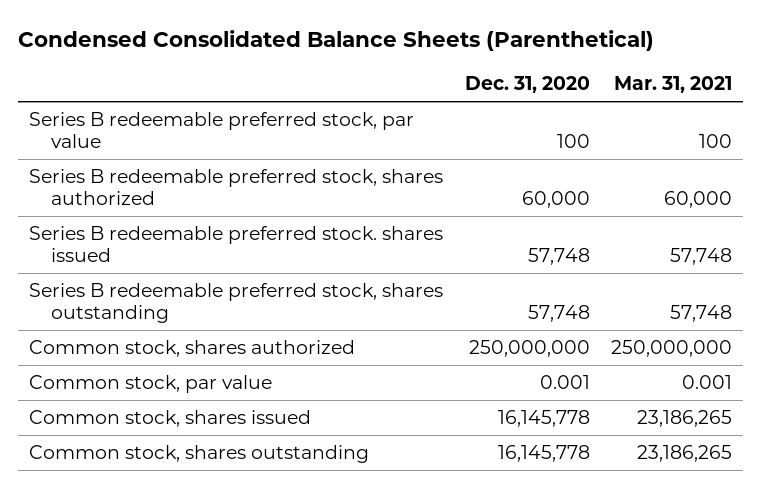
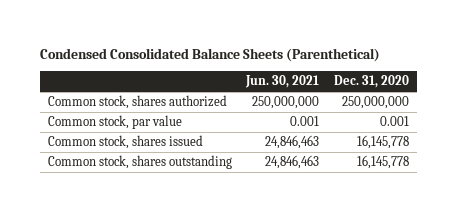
[614,76,733,94] Mar. 31, 2021 -> none
none -> [245,75,320,89] Jun. 30, 2021
[29,112,415,149] Series B redeemable preferred stock, par value -> none
[29,169,444,206] Series B redeemable preferred stock, shares authorized -> none
[29,226,444,263] Series B redeemable preferred stock. shares issued -> none
[29,283,444,324] Series B redeemable preferred stock, shares outstanding -> none

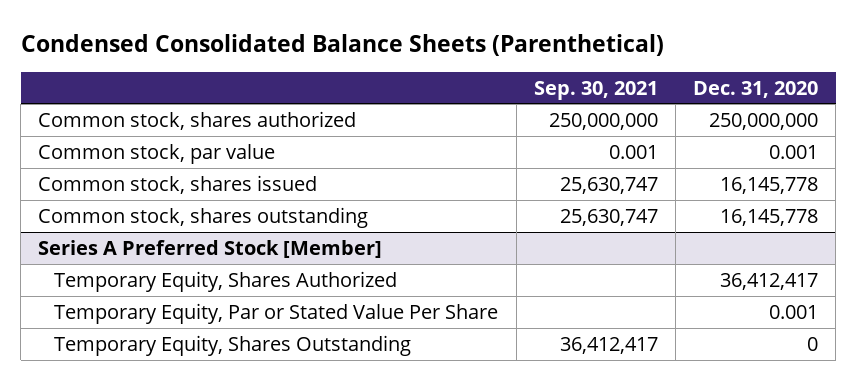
[245,75,320,89] Jun. 30, 2021 -> none
none -> [533,80,658,100] Sep. 30, 2021
none -> [38,239,383,258] Series A Preferred Stock [Member]
none -> [54,270,398,292] Temporary Equity, Shares Authorized
none -> [54,302,499,324] Temporary Equity, Par or Stated Value Per Share
none -> [54,334,412,356] Temporary Equity, Shares Outstanding

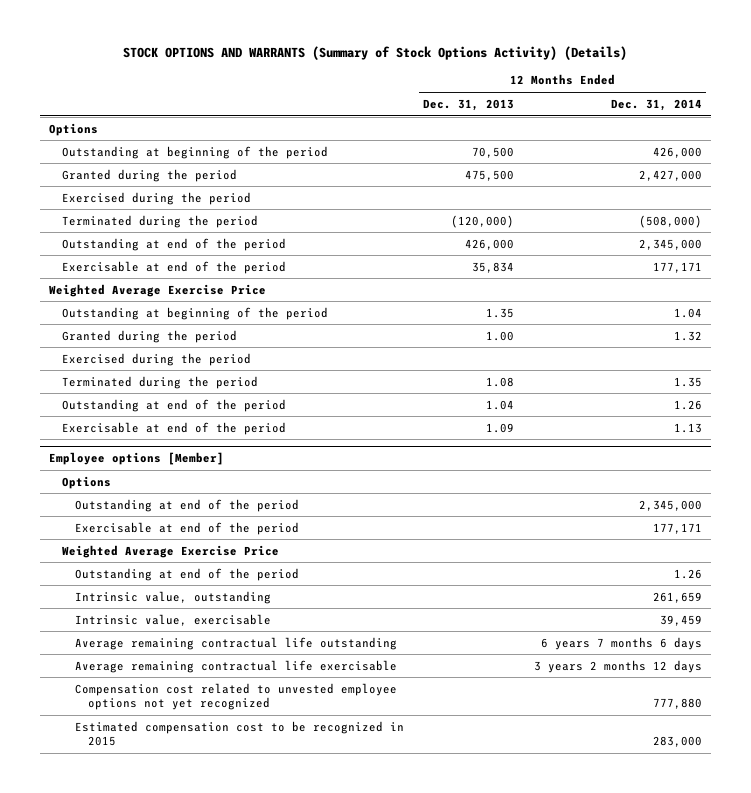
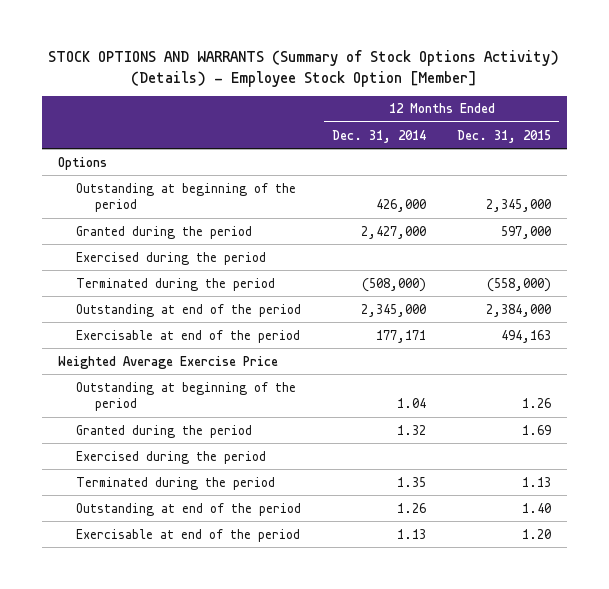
[123,46,628,61] STOCK OPTIONS AND WARRANTS (Summary of Stock Options Activity) (Details) -> [48,50,560,87] STOCK OPTIONS AND WARRANTS (Summary of Stock Options Activity) (Details) - Employee Stock Option [Member]
[423,98,515,111] Dec. 31, 2013 -> none
none -> [457,129,552,143] Dec. 31, 2015
[49,451,225,465] Employee options [Member] -> none
[62,475,112,489] Options -> none
[75,498,300,512] Outstanding at end of the period -> none
[75,521,300,535] Exercisable at end of the period -> none
[62,544,280,558] Weighted Average Exercise Price -> none
[75,567,300,581] Outstanding at end of the period -> none
[75,590,272,604] Intrinsic value, outstanding -> none
[75,613,272,626] Intrinsic value, exercisable -> none
[75,636,398,650] Average remaining contractual life outstanding -> none
[75,659,398,673] Average remaining contractual life exercisable -> none
[75,682,398,711] Compensation cost related to unvested employee options not yet recognized -> none
[75,720,405,747] Estimated compensation cost to be recognized in 2015 -> none

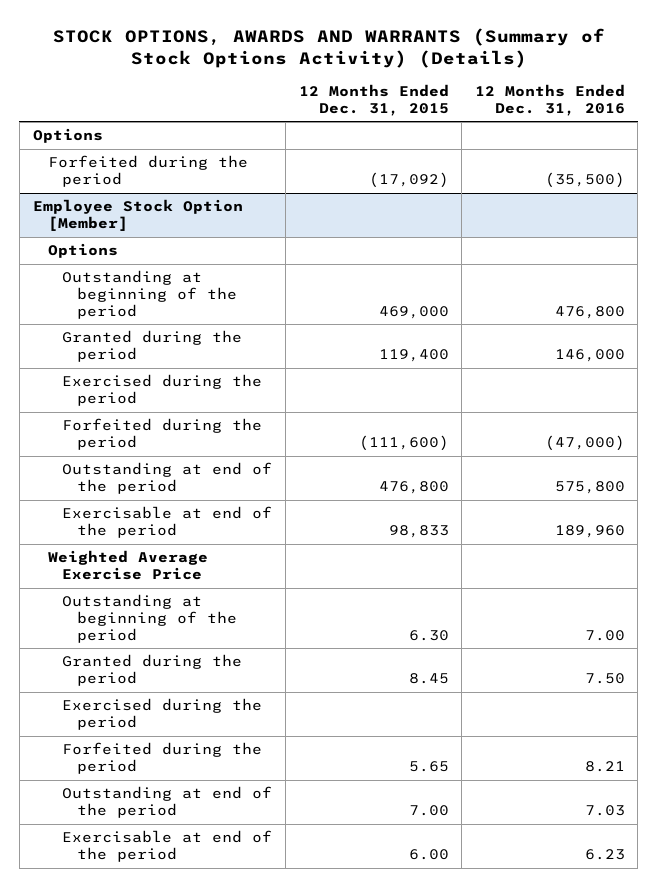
[48,50,560,87] STOCK OPTIONS AND WARRANTS (Summary of Stock Options Activity) (Details) - Employee Stock Option [Member] -> [52,27,605,68] STOCK OPTIONS, AWARDS AND WARRANTS (Summary of Stock Options Activity) (Details)
[332,129,427,143] Dec. 31, 2014 -> none
none -> [474,84,625,117] 12 Months Ended Dec. 31, 2016
none -> [47,155,248,188] Forfeited during the period
none -> [32,199,243,232] Employee Stock Option [Member]
none -> [47,243,118,259] Options
[486,199,552,213] 2,345,000 -> [378,305,449,319] 469,000
[501,225,552,239] 597,000 -> [378,349,449,363] 119,400
[76,277,276,291] Terminated during the period -> [62,418,263,451] Forfeited during the period
[487,277,552,292] (558,000) -> [358,435,449,452] (111,600)
[486,303,552,317] 2,384,000 -> [378,481,449,495] 476,800
[501,329,552,343] 494,163 -> [388,525,449,539] 98,833
[522,398,552,409] 1.26 -> [408,629,449,641] 6.30
[522,424,552,435] 1.69 -> [408,673,449,685] 8.45
[76,476,276,490] Terminated during the period -> [62,742,263,775] Forfeited during the period
[522,476,552,487] 1.13 -> [408,761,449,773] 5.65
[522,502,552,513] 1.40 -> [408,805,449,817] 7.00
[522,528,552,539] 1.20 -> [408,849,449,861] 6.00

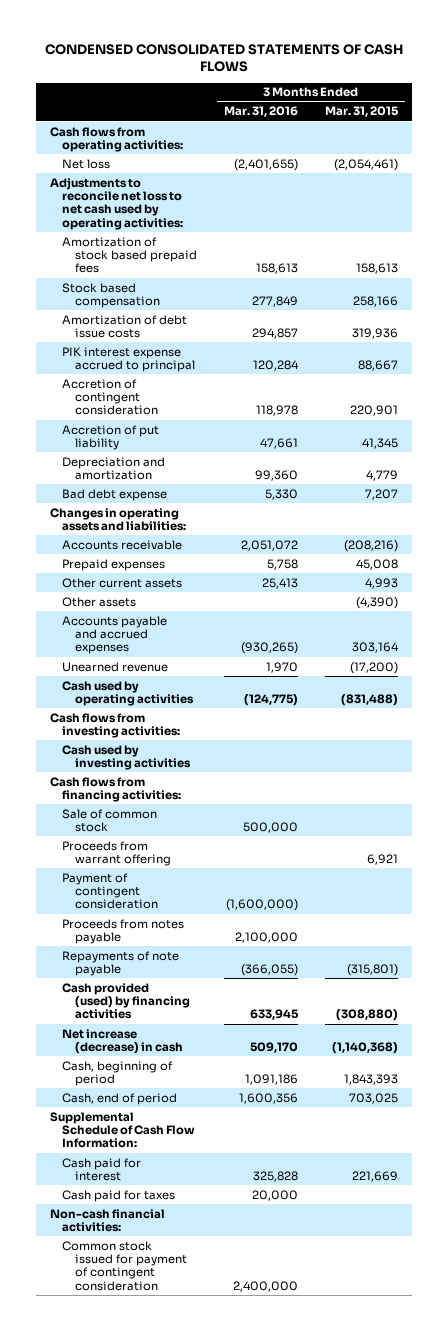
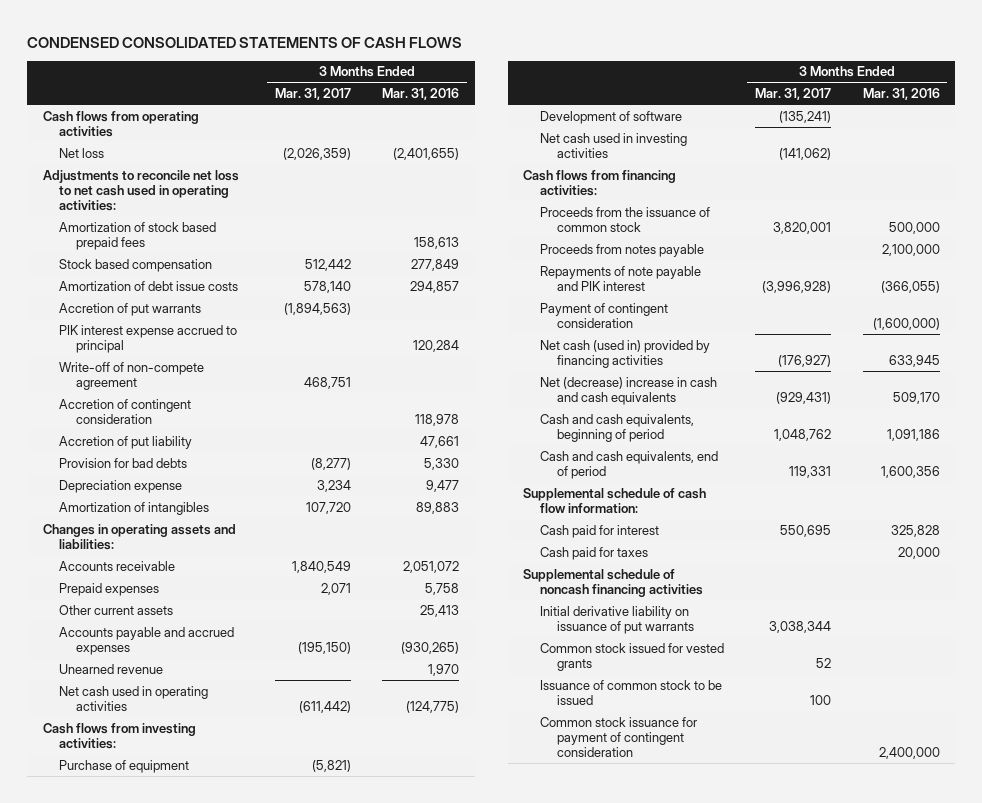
[325,106,400,118] Mar. 31, 2015 -> none
none -> [274,88,351,101] Mar. 31, 2017
[50,126,184,153] Cash flows from operating activities: -> [42,110,199,137] Cash flows from operating activities
[50,177,184,230] Adjustments to reconcile net loss to net cash used by operating activities: -> [42,169,239,212] Adjustments to reconcile net loss to net cash used in operating activities:
none -> [59,302,202,316] Accretion of put warrants
none -> [59,361,205,390] Write-off of non-compete agreement
[62,456,166,481] Depreciation and amortization -> none
[62,488,168,501] Bad debt expense -> [59,457,188,468] Provision for bad debts
none -> [59,479,183,493] Depreciation expense
none -> [59,501,210,515] Amortization of intangibles
[62,596,137,607] Other assets -> none
[62,680,194,707] Cash used by operating activities -> [59,685,209,711] Net cash used in operating activities
none -> [59,759,190,773] Purchase of equipment
none -> [539,110,682,124] Development of software
[62,744,191,771] Cash used by investing activities -> [539,132,687,158] Net cash used in investing activities
[62,840,171,867] Proceeds from warrant offering -> none
[62,808,158,833] Sale of common stock -> [539,206,710,232] Proceeds from the issuance of common stock
[62,950,180,977] Repayments of note payable -> [539,265,701,291] Repayments of note payable and PIK interest
[62,872,158,910] Payment of contingent consideration -> [539,302,668,328] Payment of contingent consideration
[62,982,190,1020] Cash provided (used) by financing activities -> [539,339,710,368] Net cash (used in) provided by financing activities
[62,1028,183,1055] Net increase (decrease) in cash -> [539,376,717,405] Net (decrease) increase in cash and cash equivalents
[62,1060,174,1087] Cash, beginning of period -> [539,413,694,442] Cash and cash equivalents, beginning of period
[62,1092,178,1105] Cash, end of period -> [539,450,718,479] Cash and cash equivalents, end of period
[50,1111,196,1149] Supplemental Schedule of Cash Flow Information: -> [523,487,707,513] Supplemental schedule of cash flow information:
[50,1208,166,1233] Non-cash financial activities: -> [523,568,703,597] Supplemental schedule of noncash financing activities
none -> [539,605,694,634] Initial derivative liability on issuance of put warrants
none -> [539,642,724,671] Common stock issued for vested grants
none -> [539,679,722,705] Issuance of common stock to be issued
[62,1240,187,1291] Common stock issued for payment of contingent consideration -> [539,716,697,758] Common stock issuance for payment of contingent consideration

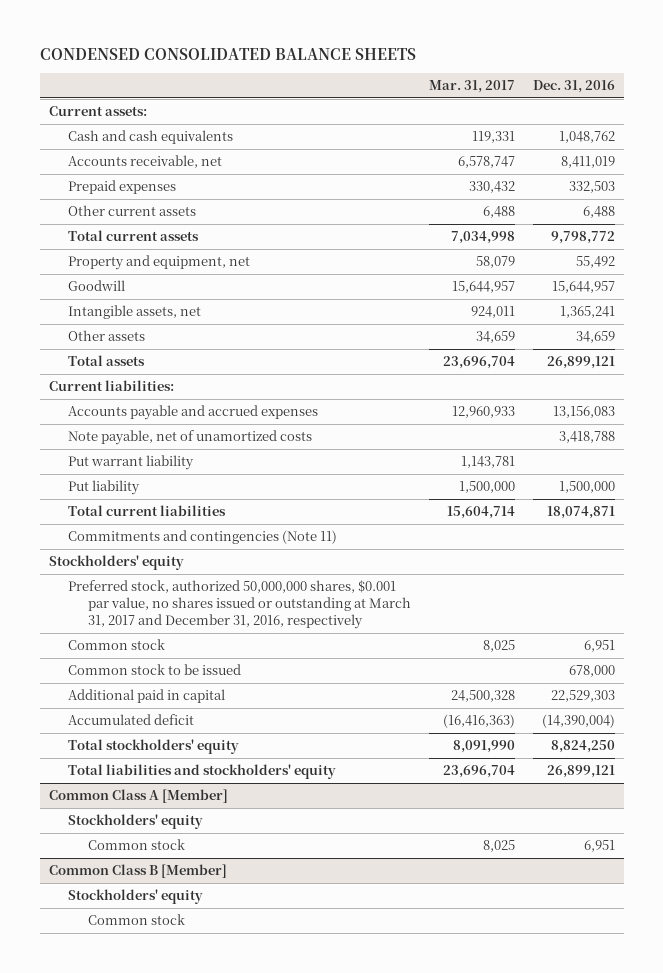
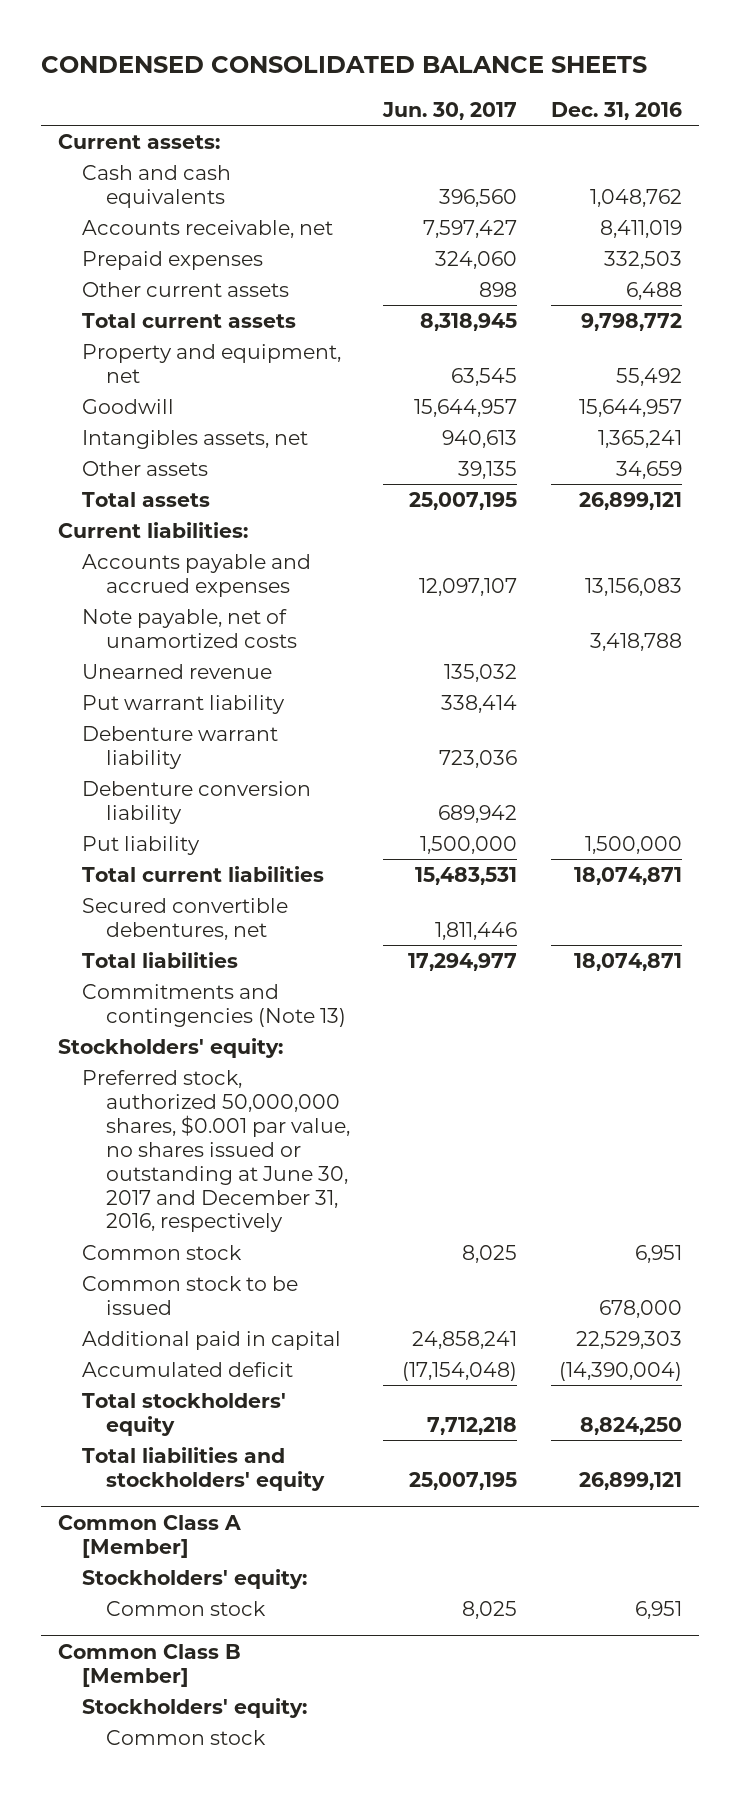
[428,80,515,94] Mar. 31, 2017 -> none
none -> [382,101,518,120] Jun. 30, 2017
[68,305,202,320] Intangible assets, net -> [81,429,308,449] Intangibles assets, net
none -> [81,663,272,679] Unearned revenue
none -> [81,725,278,769] Debenture warrant liability
none -> [81,780,311,824] Debenture conversion liability
none -> [81,897,288,940] Secured convertible debentures, net
none -> [81,951,238,968] Total liabilities
[68,530,338,545] Commitments and contingencies (Note 11) -> [81,983,346,1027] Commitments and contingencies (Note 13)
[48,555,184,571] Stockholders' equity -> [57,1037,283,1058] Stockholders' equity:
[68,580,411,630] Preferred stock, authorized 50,000,000 shares, $0.001 par value, no shares issued or outstanding at March 31, 2017 and December 31, 2016, respectively -> [81,1069,350,1233] Preferred stock, authorized 50,000,000 shares, $0.001 par value, no shares issued or outstanding at June 30, 2017 and December 31, 2016, respectively
[68,814,204,830] Stockholders' equity -> [81,1568,307,1589] Stockholders' equity:
[68,889,204,905] Stockholders' equity -> [81,1697,307,1718] Stockholders' equity:

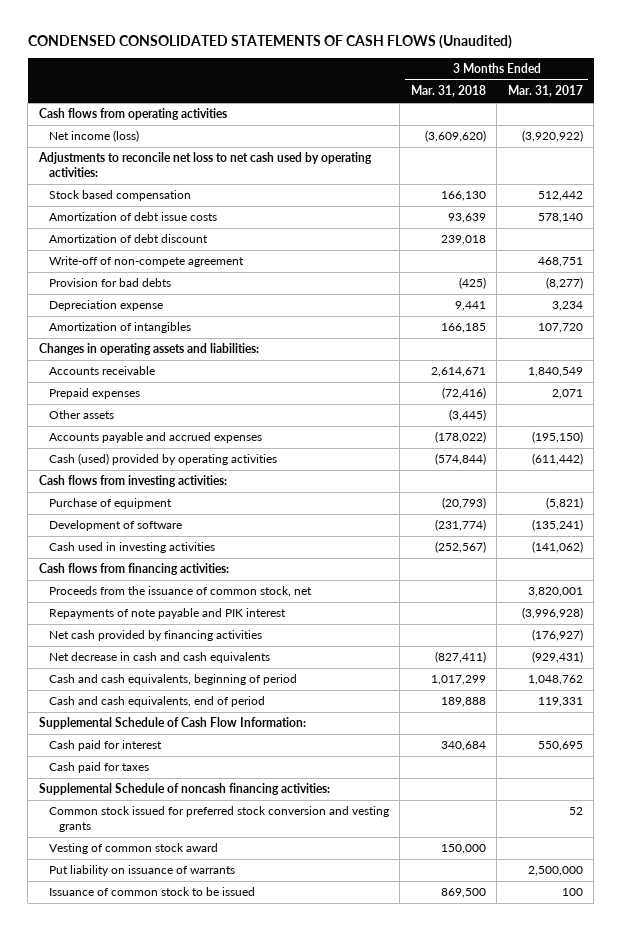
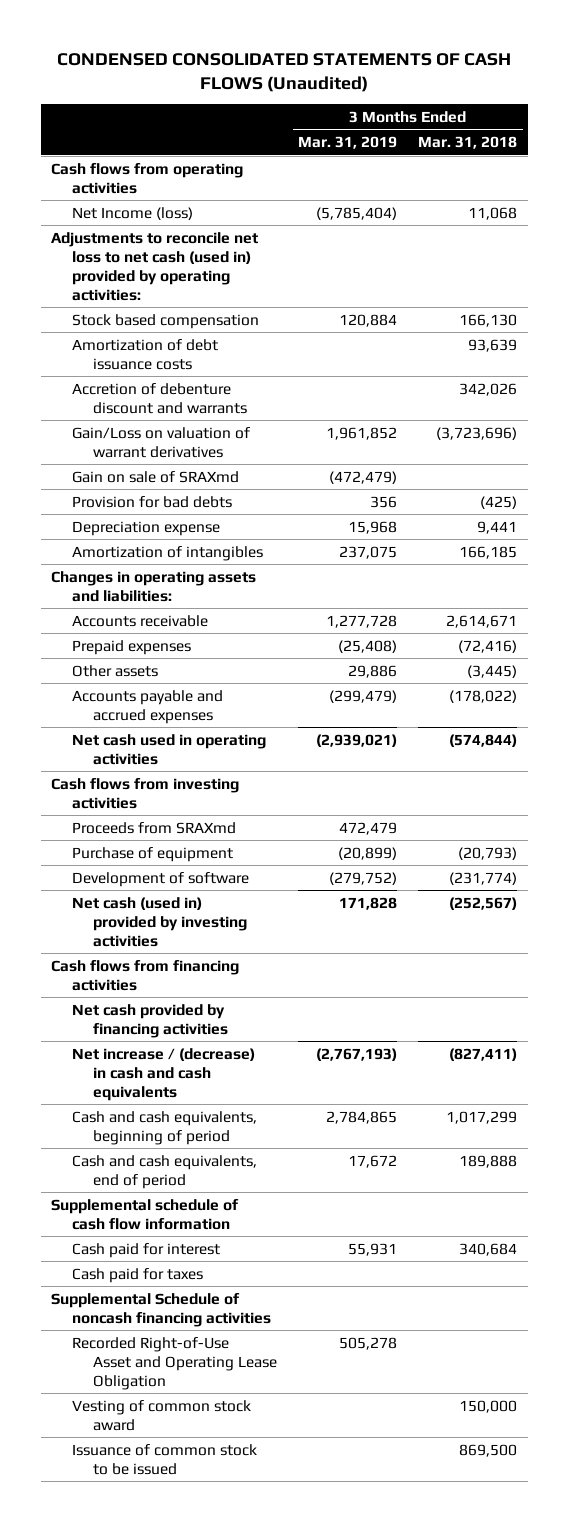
[507,85,583,98] Mar. 31, 2017 -> none
none -> [298,136,398,150] Mar. 31, 2019
[49,130,140,143] Net income (loss) -> [72,206,194,220] Net Income (loss)
[424,130,486,143] (3,609,620) -> [468,206,518,220] 11,068
[37,152,372,178] Adjustments to reconcile net loss to net cash used by operating activities: -> [51,231,259,301] Adjustments to reconcile net loss to net cash (used in) provided by operating activities:
[49,256,245,268] Write-off of non-compete agreement -> none
[49,212,218,222] Amortization of debt issue costs -> [72,338,219,370] Amortization of debt issuance costs
[49,234,209,244] Amortization of debt discount -> [72,382,247,414] Accretion of debenture discount and warrants
[440,235,486,246] 239,018 -> [459,382,518,396] 342,026
none -> [72,426,251,458] Gain/Loss on valuation of warrant derivatives
none -> [72,470,240,483] Gain on sale of SRAXmd
[49,453,278,466] Cash (used) provided by operating activities -> [72,733,267,765] Net cash used in operating activities
[38,475,227,488] Cash flows from investing activities: -> [51,777,240,809] Cash flows from investing activities
none -> [72,821,237,834] Proceeds from SRAXmd
[49,586,313,598] Proceeds from the issuance of common stock, net -> none
[49,608,287,620] Repayments of note payable and PIK interest -> none
[49,542,216,554] Cash used in investing activities -> [72,896,247,947] Net cash (used in) provided by investing activities
[38,563,229,576] Cash flows from financing activities: -> [51,959,240,991] Cash flows from financing activities
[49,652,271,664] Net decrease in cash and cash equivalents -> [72,1047,256,1101] Net increase / (decrease) in cash and cash equivalents
[38,717,306,730] Supplemental Schedule of Cash Flow Information: -> [51,1198,240,1230] Supplemental schedule of cash flow information
[49,806,390,833] Common stock issued for preferred stock conversion and vesting grants -> none
[38,783,330,796] Supplemental Schedule of noncash financing activities: -> [51,1292,272,1327] Supplemental Schedule of noncash financing activities
none -> [72,1336,277,1390] Recorded Right-of-Use Asset and Operating Lease Obligation
[49,865,236,877] Put liability on issuance of warrants -> none

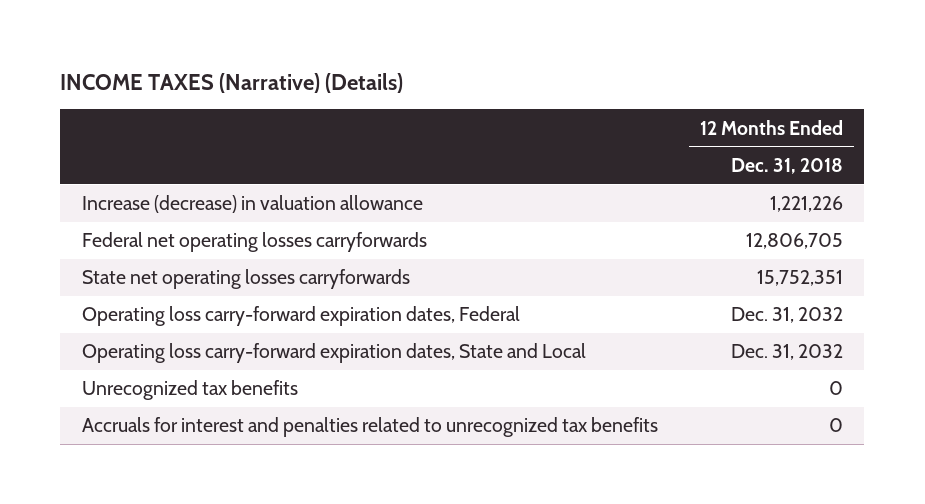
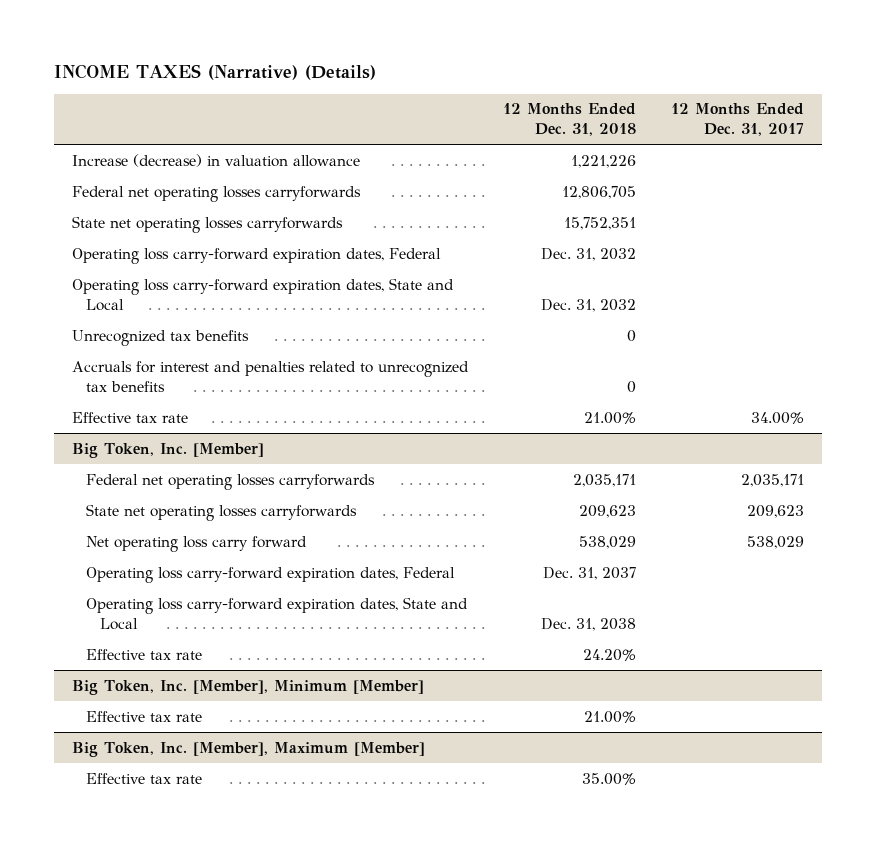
none -> [671,103,805,137] 12 Months Ended Dec. 31, 2017
none -> [71,411,188,423] Effective tax rate
none -> [71,442,264,458] Big Token, Inc. [Member]
none -> [86,473,376,490] Federal net operating losses carryforwards
none -> [86,503,358,521] State net operating losses carryforwards
none -> [86,535,308,552] Net operating loss carry forward
none -> [86,566,456,583] Operating loss carry-forward expiration dates, Federal
none -> [86,596,469,630] Operating loss carry-forward expiration dates, State and Local
none -> [86,648,203,660] Effective tax rate
none -> [71,679,424,695] Big Token, Inc. [Member], Minimum [Member]
none -> [86,710,203,722] Effective tax rate
none -> [71,741,425,757] Big Token, Inc. [Member], Maximum [Member]
none -> [86,772,203,784] Effective tax rate

